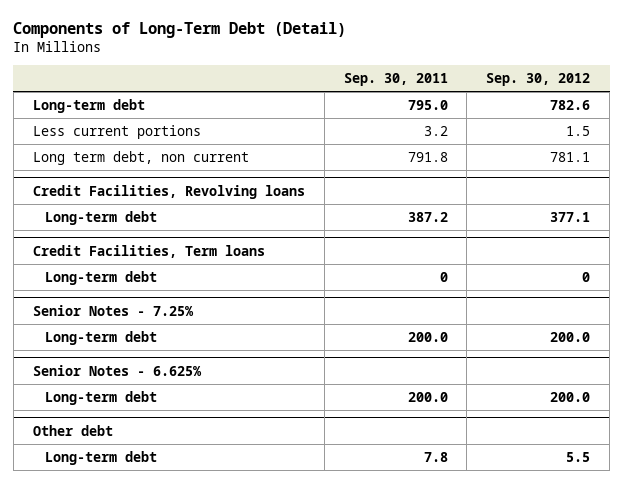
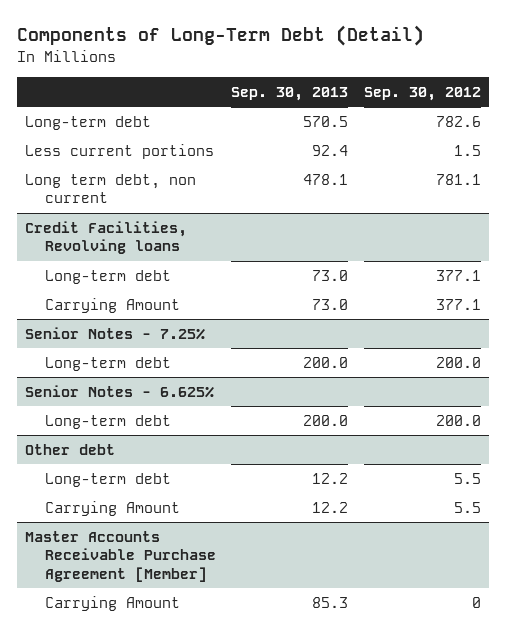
[343,73,448,87] Sep. 30, 2011 -> none
none -> [231,86,349,101] Sep. 30, 2013
[32,244,265,258] Credit Facilities, Term loans -> none
[44,270,157,285] Long-term debt -> none
none -> [44,297,180,313] Carrying Amount
none -> [44,500,180,516] Carrying Amount
none -> [25,530,216,582] Master Accounts Receivable Purchase Agreement [Member]
none -> [44,595,180,611] Carrying Amount

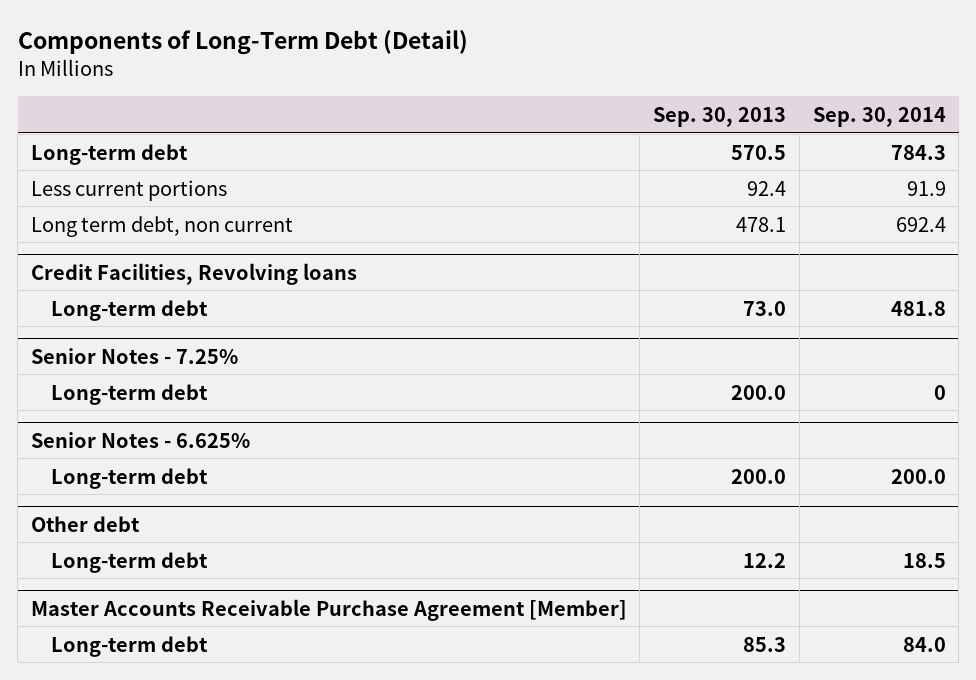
[364,86,482,101] Sep. 30, 2012 -> none
none -> [812,106,946,127] Sep. 30, 2014
[44,297,180,313] Carrying Amount -> none
[44,500,180,516] Carrying Amount -> none
[44,595,180,611] Carrying Amount -> [50,635,208,657] Long-term debt

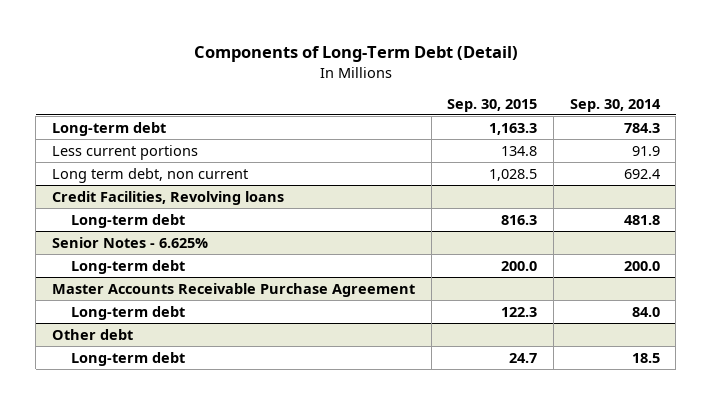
[653,106,787,127] Sep. 30, 2013 -> none
none -> [447,98,538,112] Sep. 30, 2015
[30,347,238,364] Senior Notes - 7.25% -> none
[50,383,208,405] Long-term debt -> none
none -> [52,282,416,297] Master Accounts Receivable Purchase Agreement
none -> [70,305,185,320] Long-term debt
[30,598,627,621] Master Accounts Receivable Purchase Agreement [Member] -> none
[50,635,208,657] Long-term debt -> none

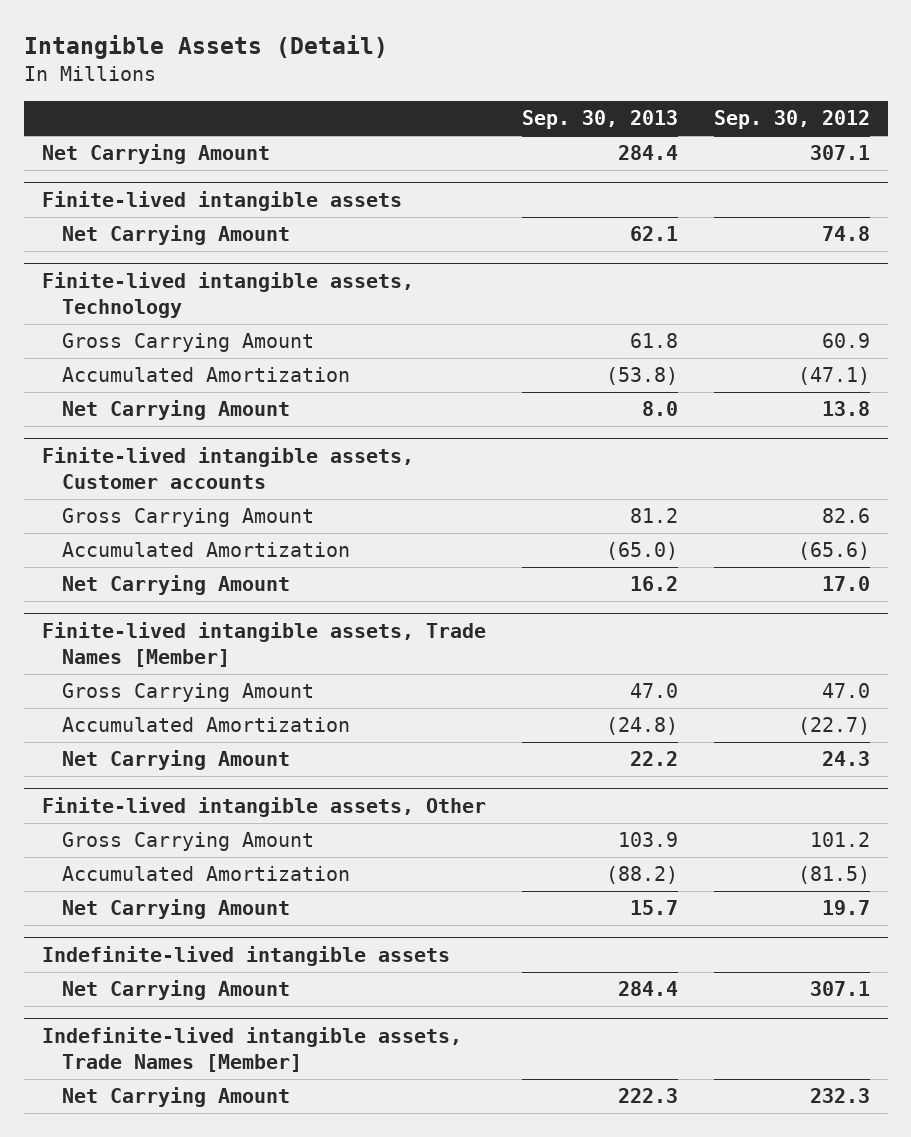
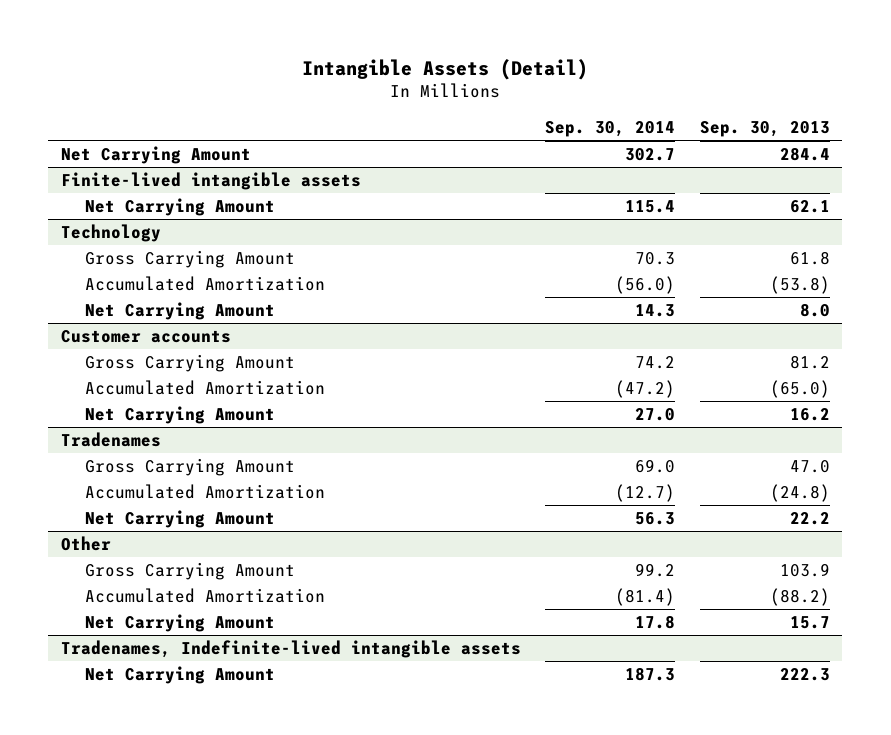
[713,110,870,130] Sep. 30, 2012 -> none
none -> [545,120,676,137] Sep. 30, 2014
[41,272,414,318] Finite-lived intangible assets, Technology -> none
none -> [60,223,161,242] Technology
[41,447,414,489] Finite-lived intangible assets, Customer accounts -> none
none -> [60,329,231,343] Customer accounts
[41,622,486,667] Finite-lived intangible assets, Trade Names [Member] -> none
none -> [60,431,161,447] Tradenames
[41,797,486,818] Finite-lived intangible assets, Other -> none
none -> [60,535,111,551] Other
[61,980,290,1001] Net Carrying Amount -> none
[41,1027,462,1072] Indefinite-lived intangible assets, Trade Names [Member] -> none
[41,946,450,967] Indefinite-lived intangible assets -> [60,639,521,658] Tradenames, Indefinite-lived intangible assets

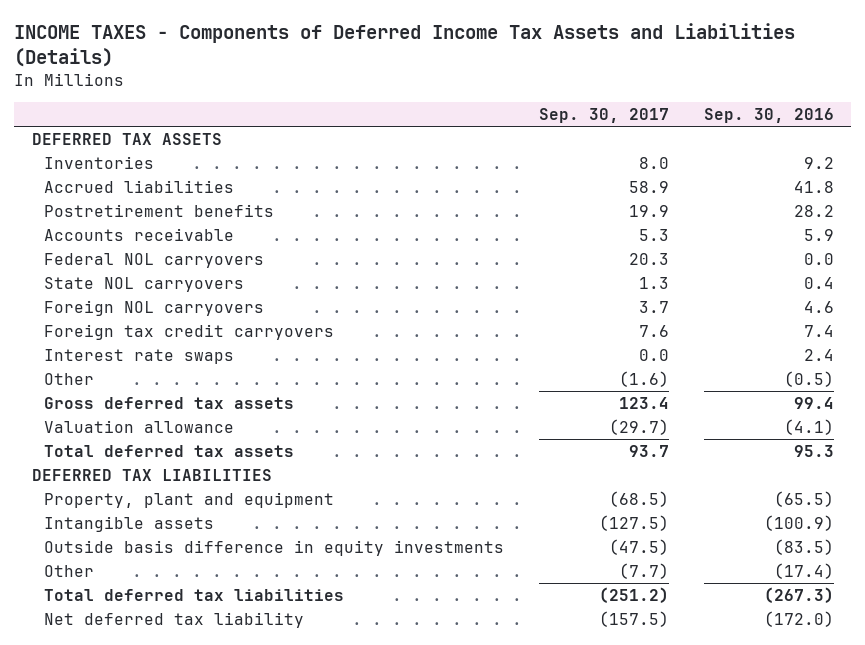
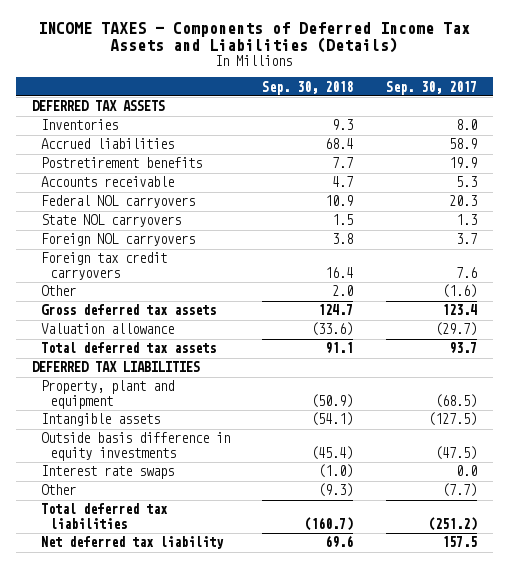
[703,108,834,124] Sep. 30, 2016 -> none
none -> [262,80,354,95] Sep. 30, 2018
[44,349,235,365] Interest rate swaps -> [41,465,175,480] Interest rate swaps
[599,611,670,628] (157.5) -> [441,536,477,548] 157.5

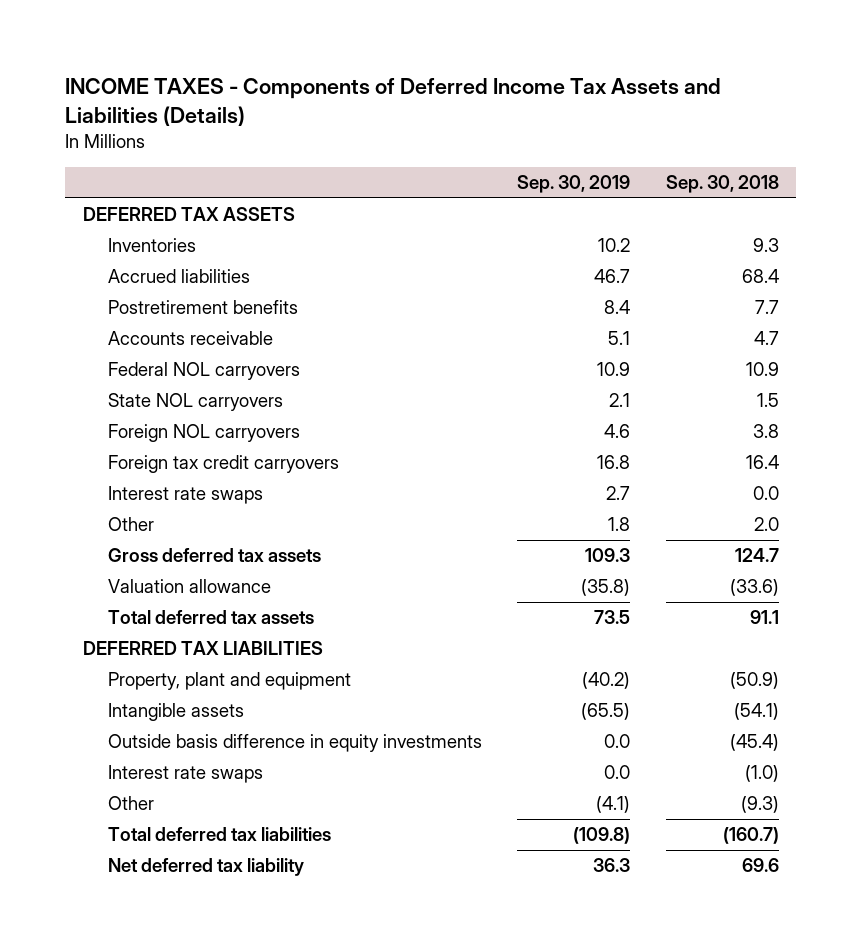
[385,80,477,95] Sep. 30, 2017 -> none
none -> [517,175,631,194] Sep. 30, 2019
none -> [107,486,263,505] Interest rate swaps

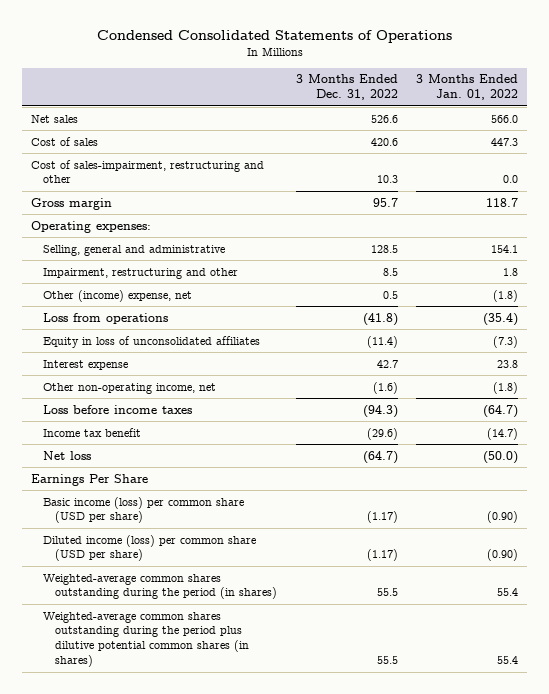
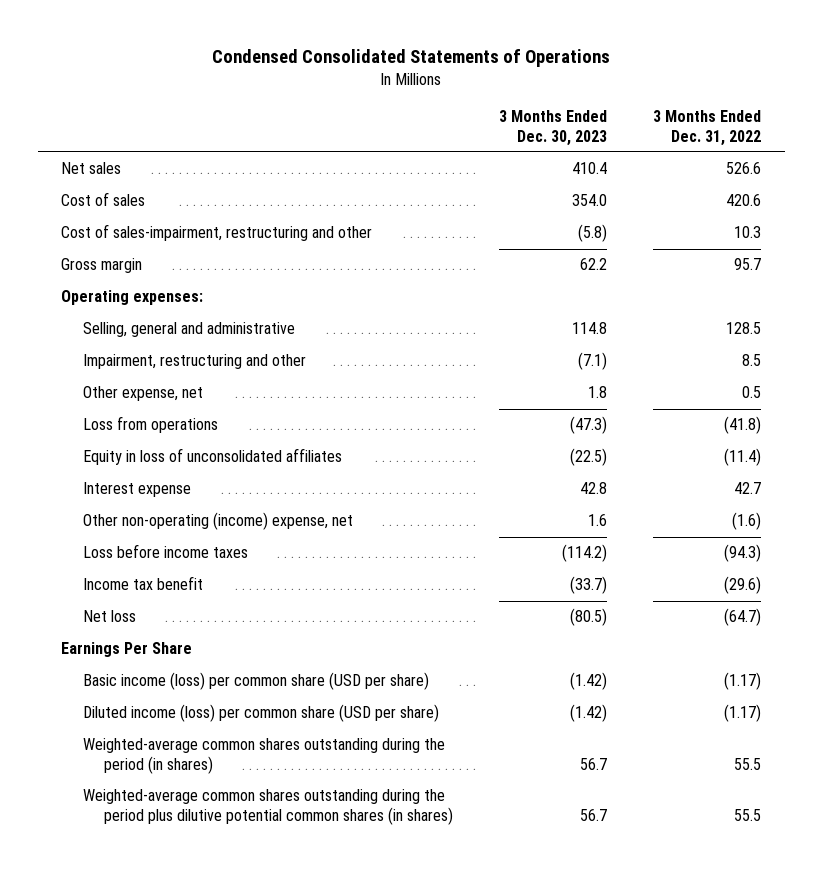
[416,74,519,101] 3 Months Ended Jan. 01, 2022 -> none
none -> [499,109,608,146] 3 Months Ended Dec. 30, 2023
[43,289,193,302] Other (income) expense, net -> [82,386,203,402] Other expense, net
[43,382,217,394] Other non-operating income, net -> [82,512,353,531] Other non-operating (income) expense, net

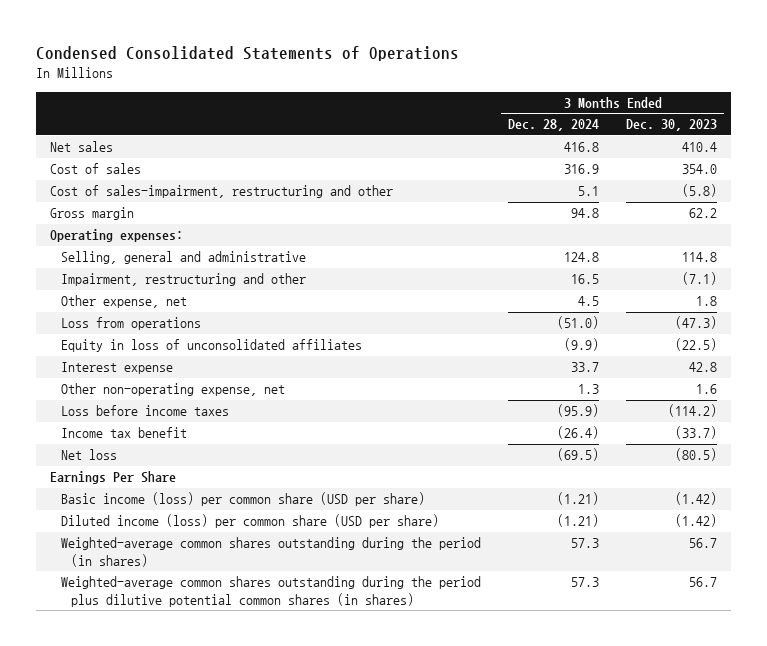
[653,109,762,146] 3 Months Ended Dec. 31, 2022 -> none
none -> [507,119,599,132] Dec. 28, 2024
[82,512,353,531] Other non-operating (income) expense, net -> [60,383,285,397] Other non-operating expense, net

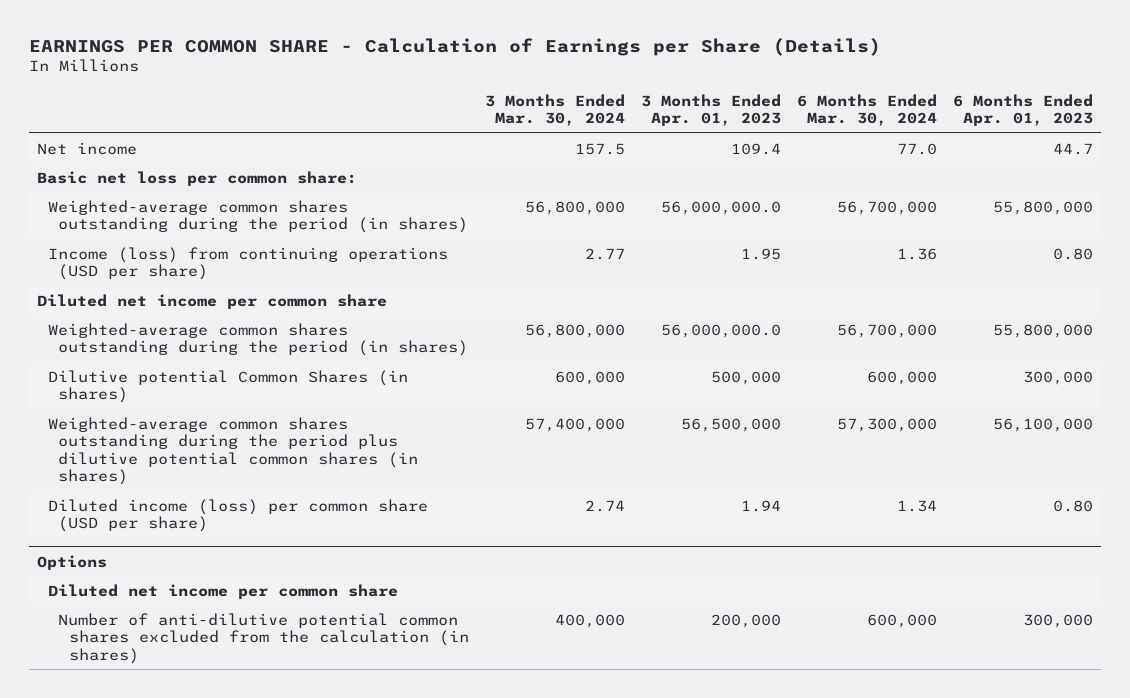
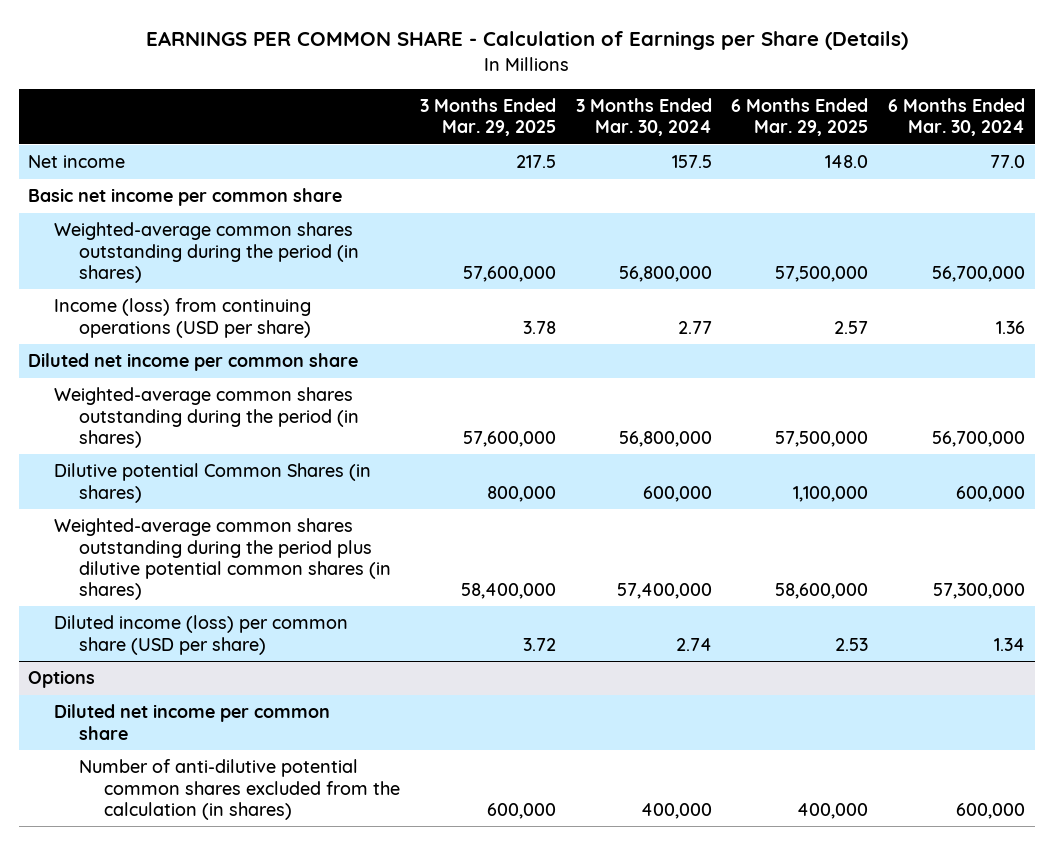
[640,93,781,127] 3 Months Ended Apr. 01, 2023 -> none
[953,93,1094,127] 6 Months Ended Apr. 01, 2023 -> none
none -> [419,98,556,137] 3 Months Ended Mar. 29, 2025
none -> [731,98,869,137] 6 Months Ended Mar. 29, 2025
[36,170,357,186] Basic net loss per common share: -> [28,188,343,207] Basic net income per common share

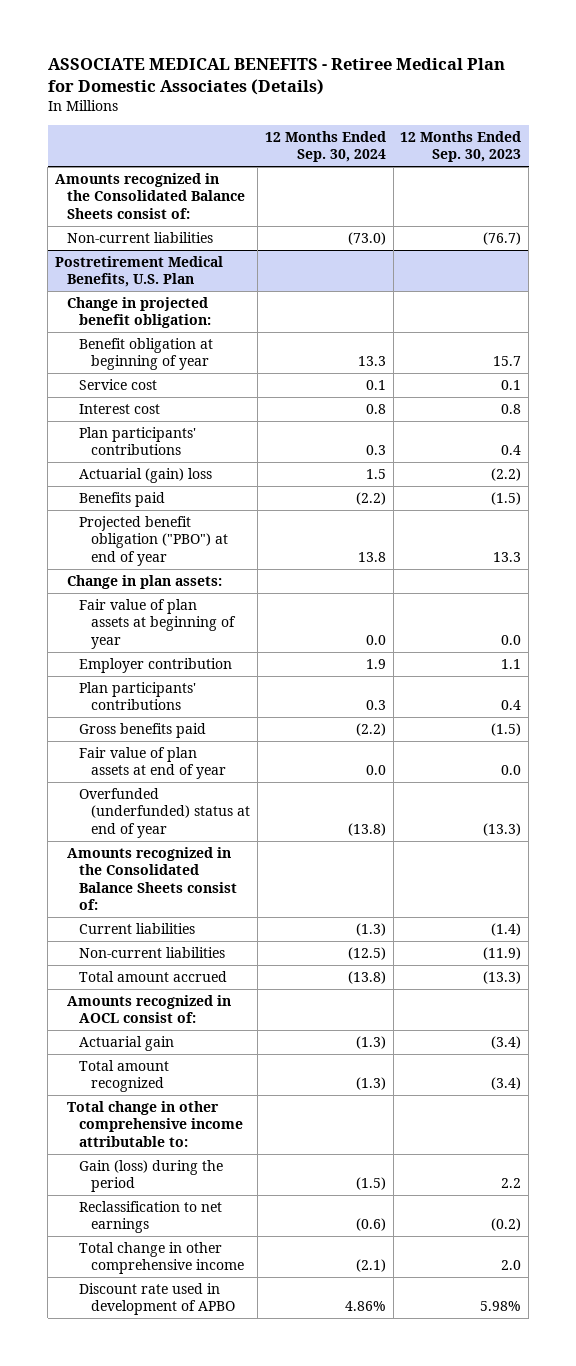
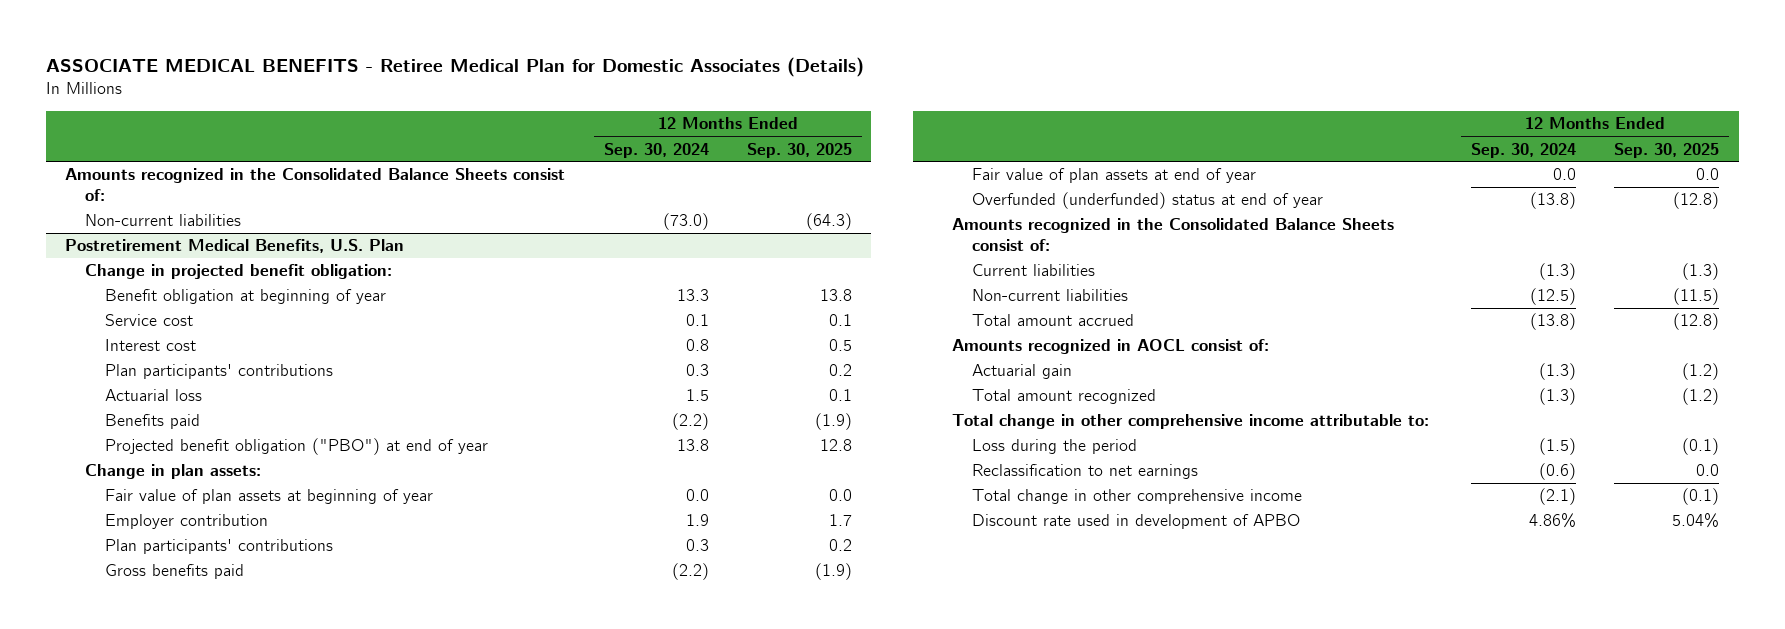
[400,131,522,163] 12 Months Ended Sep. 30, 2023 -> none
none -> [747,142,853,158] Sep. 30, 2025
[79,468,213,484] Actuarial (gain) loss -> [105,389,203,402] Actuarial loss
[79,1160,224,1193] Gain (loss) during the period -> [972,439,1138,455] Loss during the period

